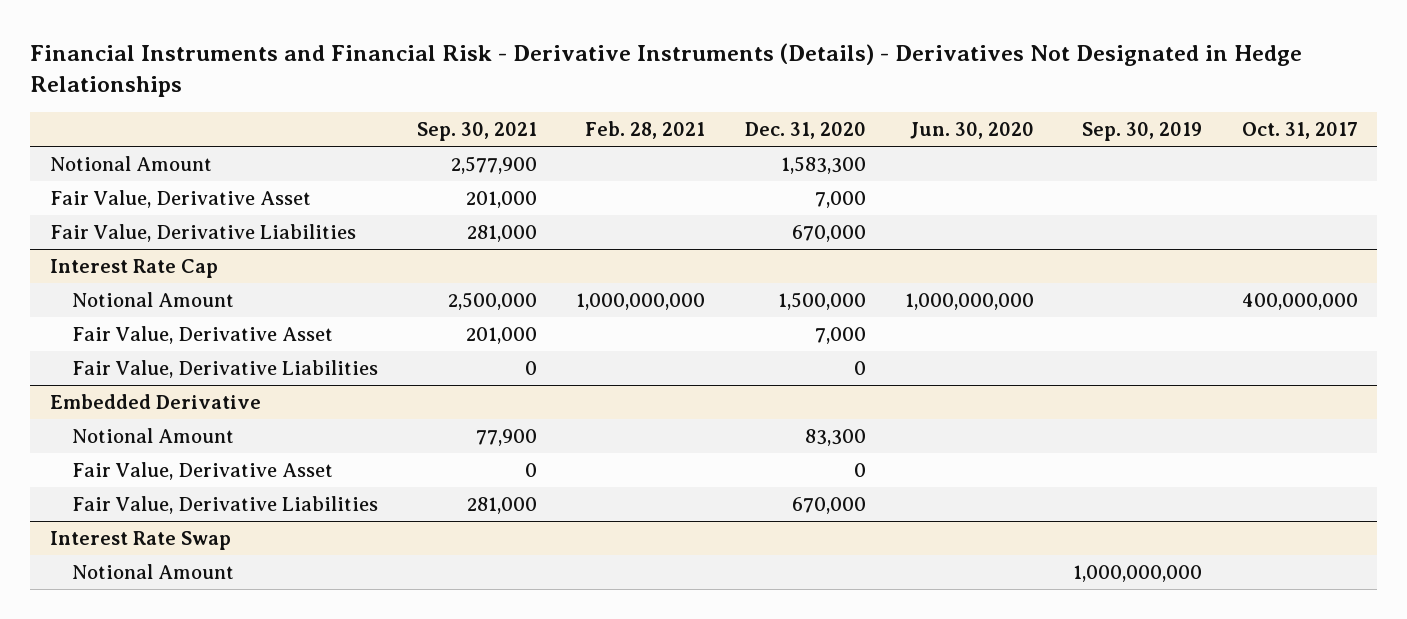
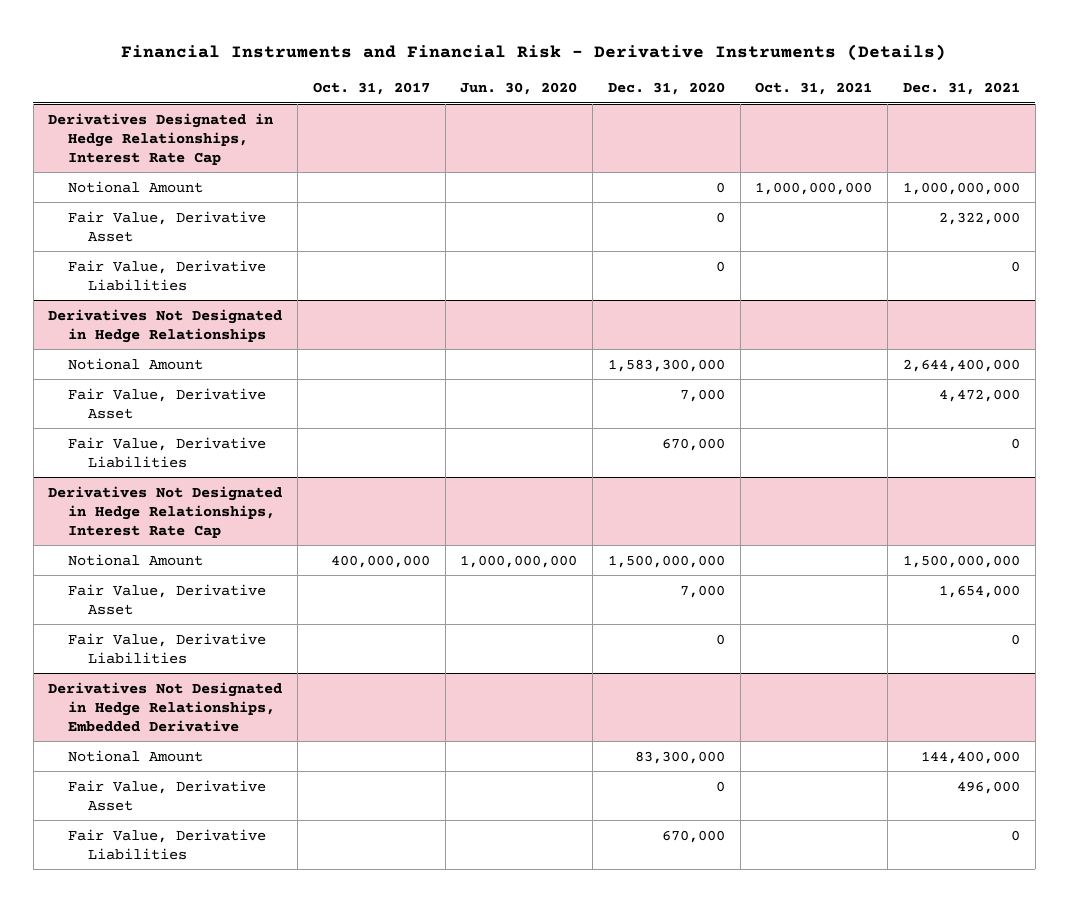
[30,43,1303,98] Financial Instruments and Financial Risk - Derivative Instruments (Details) - Derivatives Not Designated in Hedge Relationships -> [121,44,947,62] Financial Instruments and Financial Risk - Derivative Instruments (Details)
[417,122,538,142] Sep. 30, 2021 -> none
[585,121,706,140] Feb. 28, 2021 -> none
[1082,122,1203,142] Sep. 30, 2019 -> none
none -> [755,82,873,96] Oct. 31, 2021
none -> [902,82,1020,96] Dec. 31, 2021
none -> [48,112,275,165] Derivatives Designated in Hedge Relationships, Interest Rate Cap
[780,155,866,174] 1,583,300 -> [715,181,725,193] 0
none -> [68,210,267,242] Fair Value, Derivative Asset
none -> [68,259,267,291] Fair Value, Derivative Liabilities
none -> [48,308,283,343] Derivatives Not Designated in Hedge Relationships
none -> [68,357,204,370] Notional Amount
[49,258,218,278] Interest Rate Cap -> none
none -> [48,485,283,538] Derivatives Not Designated in Hedge Relationships, Interest Rate Cap
[777,291,866,310] 1,500,000 -> [607,554,725,568] 1,500,000,000
[49,393,261,409] Embedded Derivative -> none
none -> [48,681,283,732] Derivatives Not Designated in Hedge Relationships, Embedded Derivative
[804,428,866,446] 83,300 -> [634,750,725,764] 83,300,000
[49,530,231,550] Interest Rate Swap -> none
[71,563,234,579] Notional Amount -> none

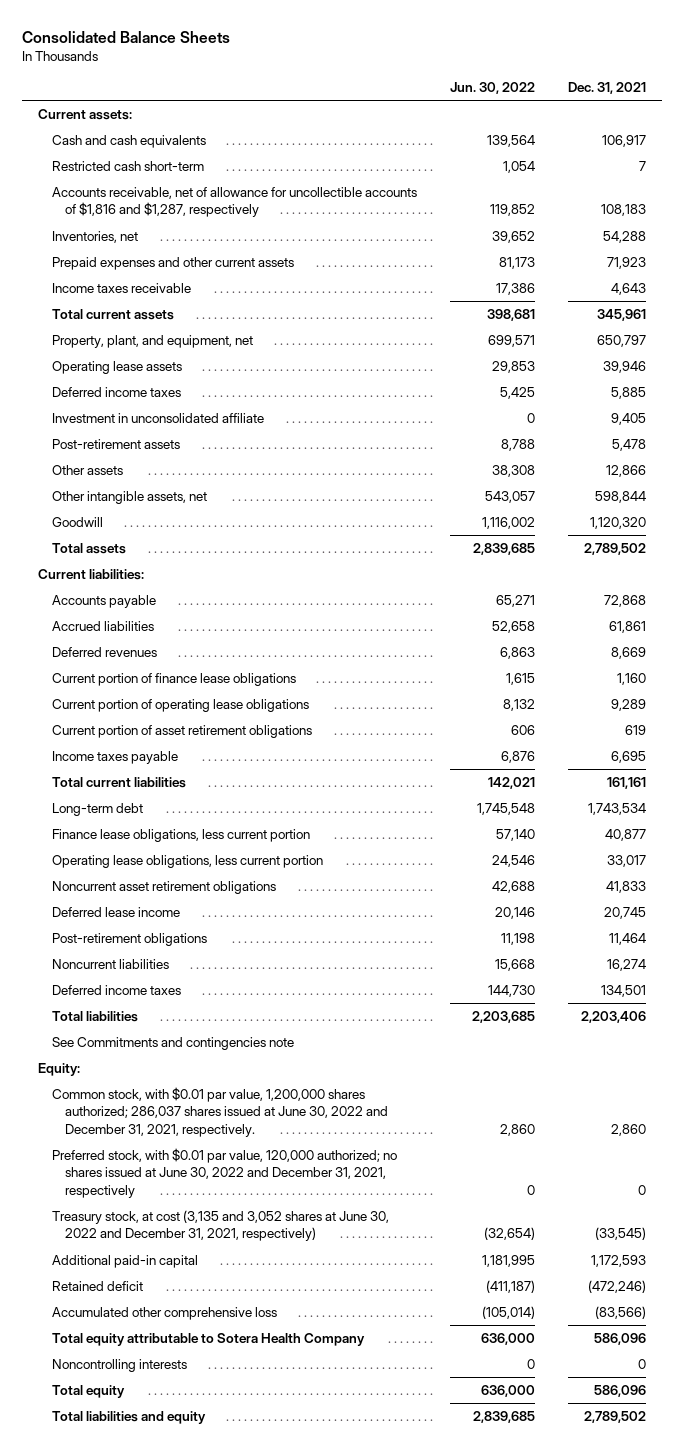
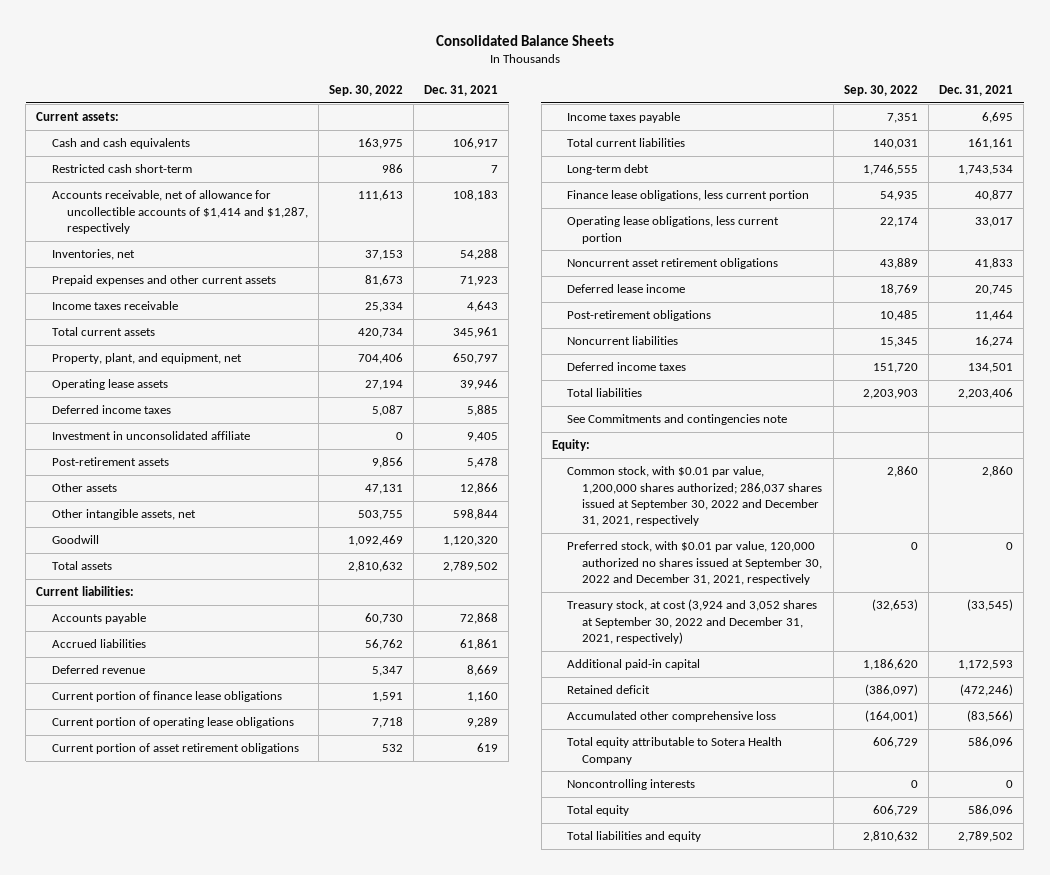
[449,82,535,95] Jun. 30, 2022 -> none
none -> [329,84,404,96] Sep. 30, 2022
[51,187,417,218] Accounts receivable, net of allowance for uncollectible accounts of $1,816 and $1,287, respectively -> [51,190,309,234] Accounts receivable, net of allowance for uncollectible accounts of $1,414 and $1,287, respectively
[51,647,157,658] Deferred revenues -> [51,665,145,675] Deferred revenue
[51,1087,389,1137] Common stock, with $0.01 par value, 1,200,000 shares authorized; 286,037 shares issued at June 30, 2022 and December 31, 2021, respectively. -> [566,466,823,527] Common stock, with $0.01 par value, 1,200,000 shares authorized; 286,037 shares issued at September 30, 2022 and December 31, 2021, respectively
[51,1148,397,1198] Preferred stock, with $0.01 par value, 120,000 authorized; no shares issued at June 30, 2022 and December 31, 2021, respectively -> [566,541,823,585] Preferred stock, with $0.01 par value, 120,000 authorized no shares issued at September 30, 2022 and December 31, 2021, respectively
[51,1210,389,1242] Treasury stock, at cost (3,135 and 3,052 shares at June 30, 2022 and December 31, 2021, respectively) -> [566,599,817,644] Treasury stock, at cost (3,924 and 3,052 shares at September 30, 2022 and December 31, 2021, respectively)

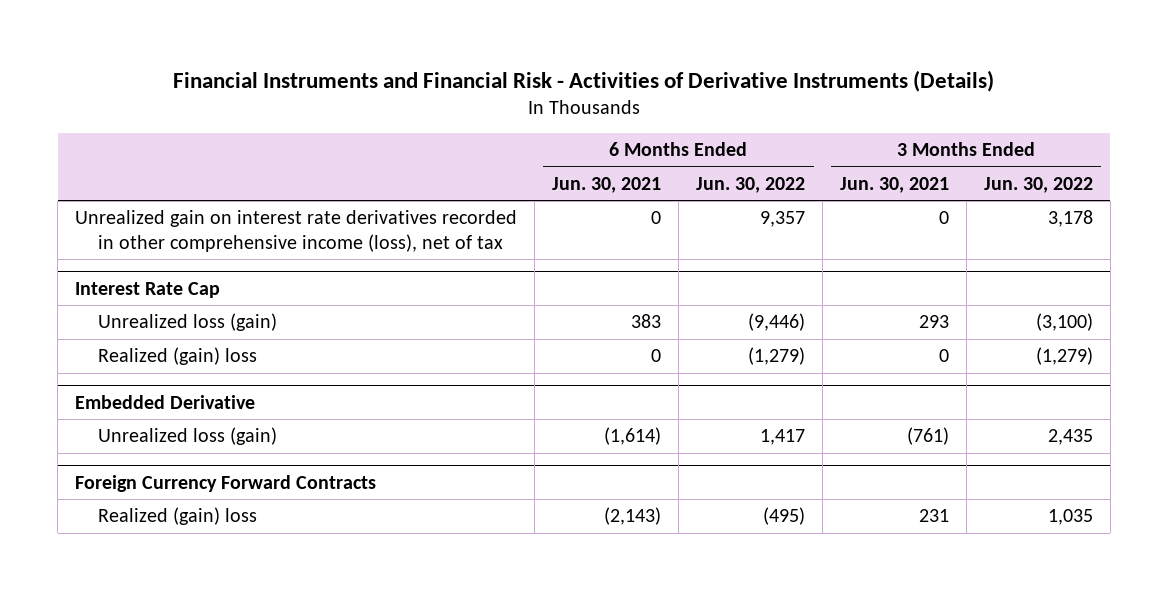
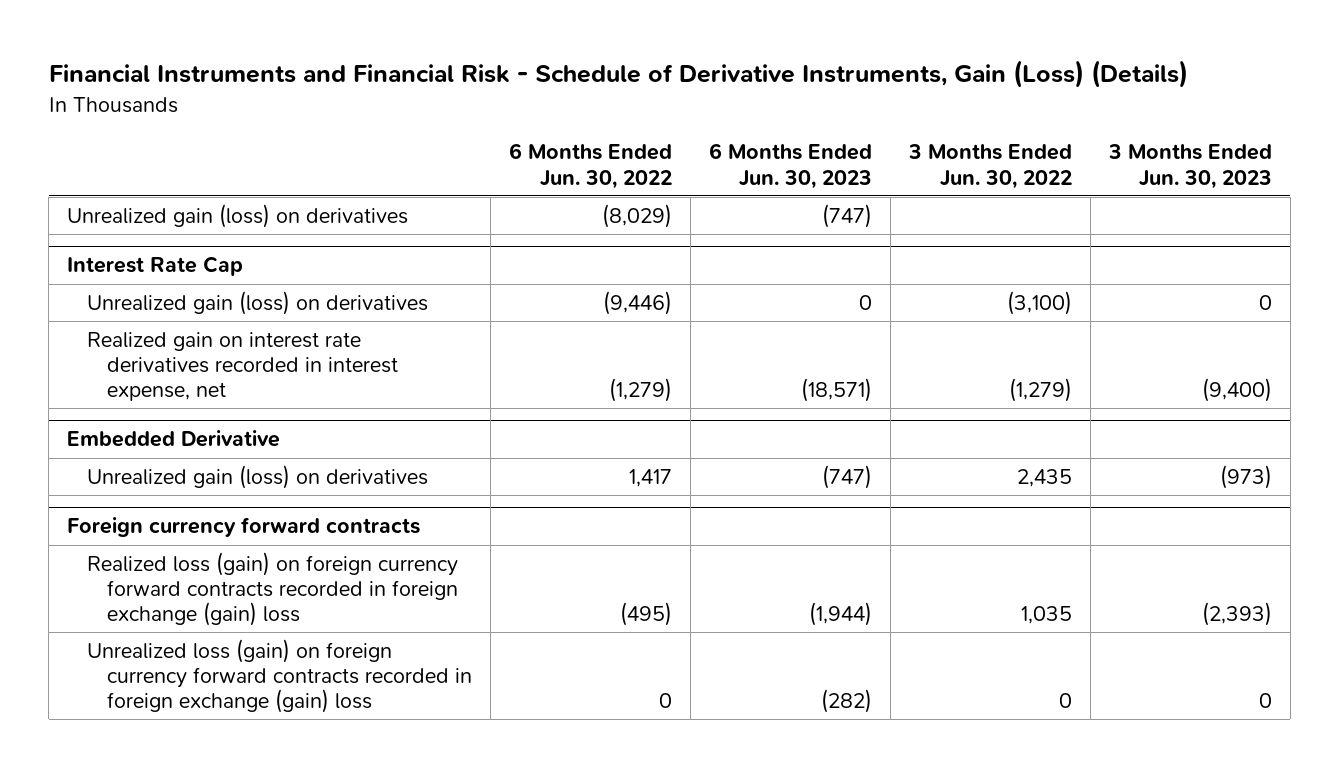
[172,69,994,92] Financial Instruments and Financial Risk - Activities of Derivative Instruments (Details) -> [48,60,1188,89] Financial Instruments and Financial Risk - Schedule of Derivative Instruments, Gain (Loss) (Details)
[551,177,661,194] Jun. 30, 2021 -> none
[839,177,949,194] Jun. 30, 2021 -> none
none -> [708,143,872,189] 6 Months Ended Jun. 30, 2023
none -> [1107,144,1272,189] 3 Months Ended Jun. 30, 2023
[74,210,517,252] Unrealized gain on interest rate derivatives recorded in other comprehensive income (loss), net of tax -> none
none -> [67,203,409,228] Unrealized gain (loss) on derivatives
[97,313,277,332] Unrealized loss (gain) -> [87,290,429,315] Unrealized gain (loss) on derivatives
[97,347,257,366] Realized (gain) loss -> [87,331,399,402] Realized gain on interest rate derivatives recorded in interest expense, net
[97,427,277,446] Unrealized loss (gain) -> [87,464,429,489] Unrealized gain (loss) on derivatives
[74,474,376,492] Foreign Currency Forward Contracts -> [67,517,421,538] Foreign currency forward contracts
[97,507,257,526] Realized (gain) loss -> [87,551,459,627] Realized loss (gain) on foreign currency forward contracts recorded in foreign exchange (gain) loss
none -> [87,638,473,714] Unrealized loss (gain) on foreign currency forward contracts recorded in foreign exchange (gain) loss

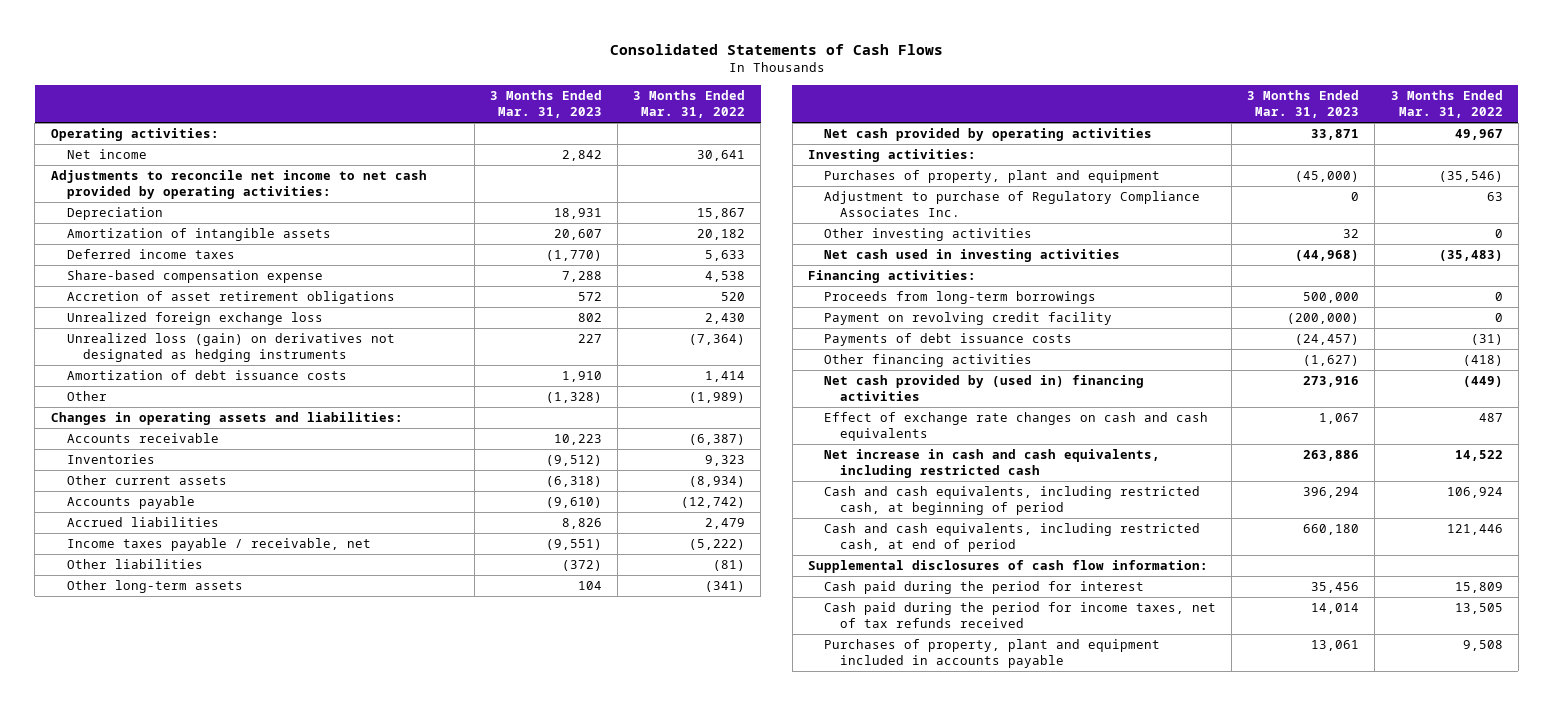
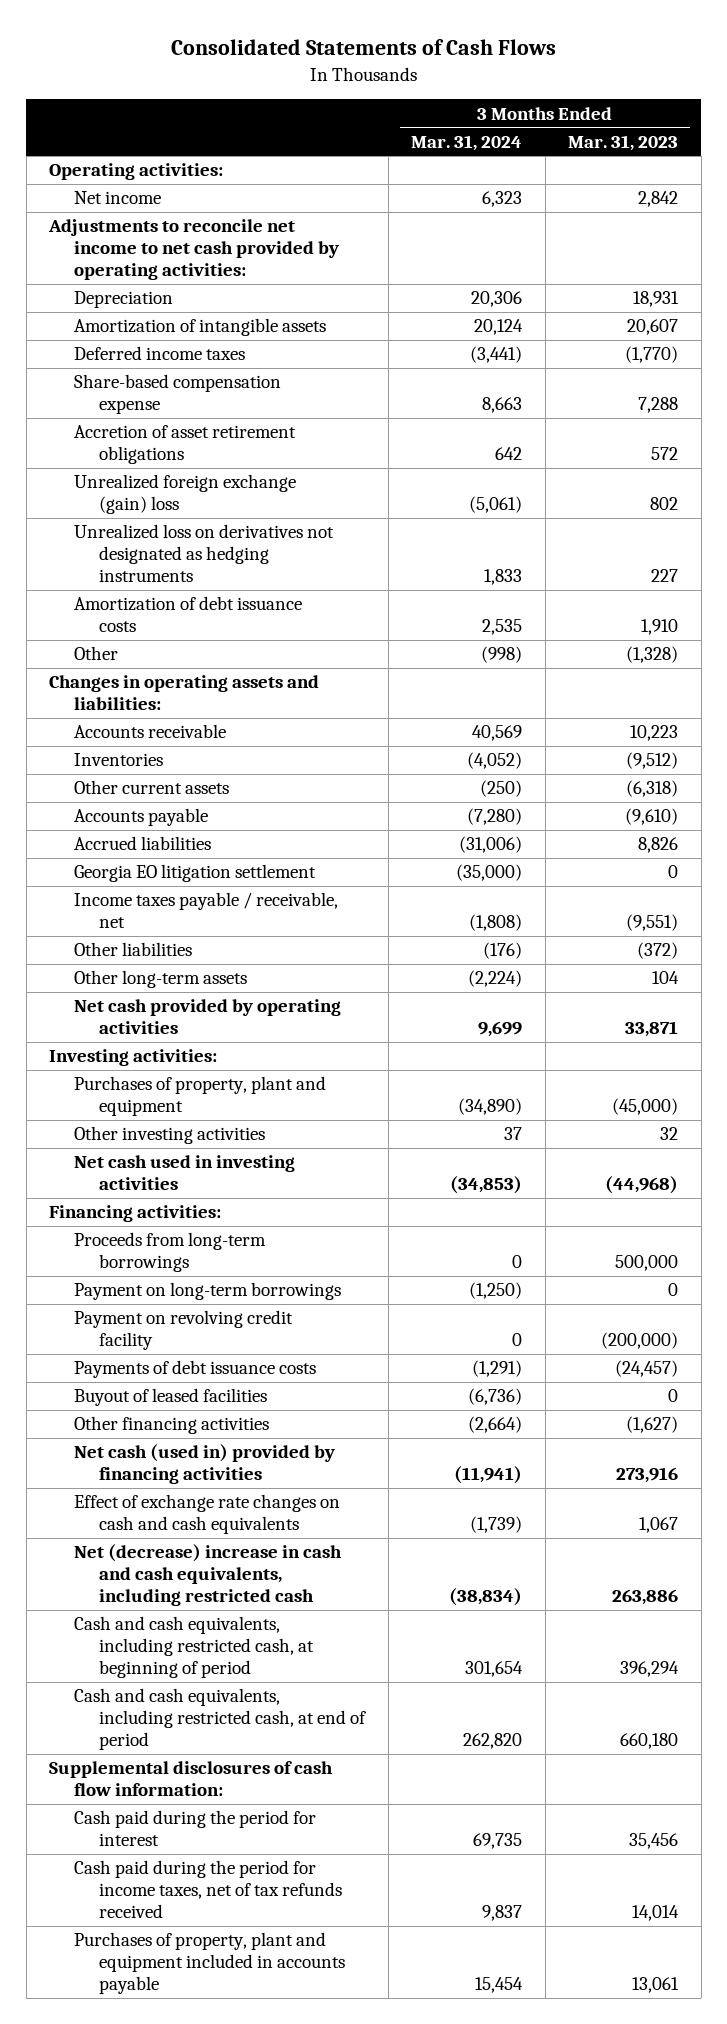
[632,89,745,119] 3 Months Ended Mar. 31, 2022 -> none
none -> [411,134,523,151] Mar. 31, 2024
[66,312,323,326] Unrealized foreign exchange loss -> [74,474,297,515] Unrealized foreign exchange (gain) loss
[66,333,395,363] Unrealized loss (gain) on derivatives not designated as hedging instruments -> [74,524,335,582] Unrealized loss on derivatives not designated as hedging instruments
none -> [74,864,317,883] Georgia EO litigation settlement
[824,191,1201,218] Adjustment to purchase of Regulatory Compliance Associates Inc. -> none
none -> [74,1282,342,1301] Payment on long-term borrowings
none -> [74,1388,268,1407] Buyout of leased facilities
[824,375,1145,402] Net cash provided by (used in) financing activities -> [74,1444,336,1485] Net cash (used in) provided by financing activities
[824,449,1161,479] Net increase in cash and cash equivalents, including restricted cash -> [74,1544,343,1606] Net (decrease) increase in cash and cash equivalents, including restricted cash

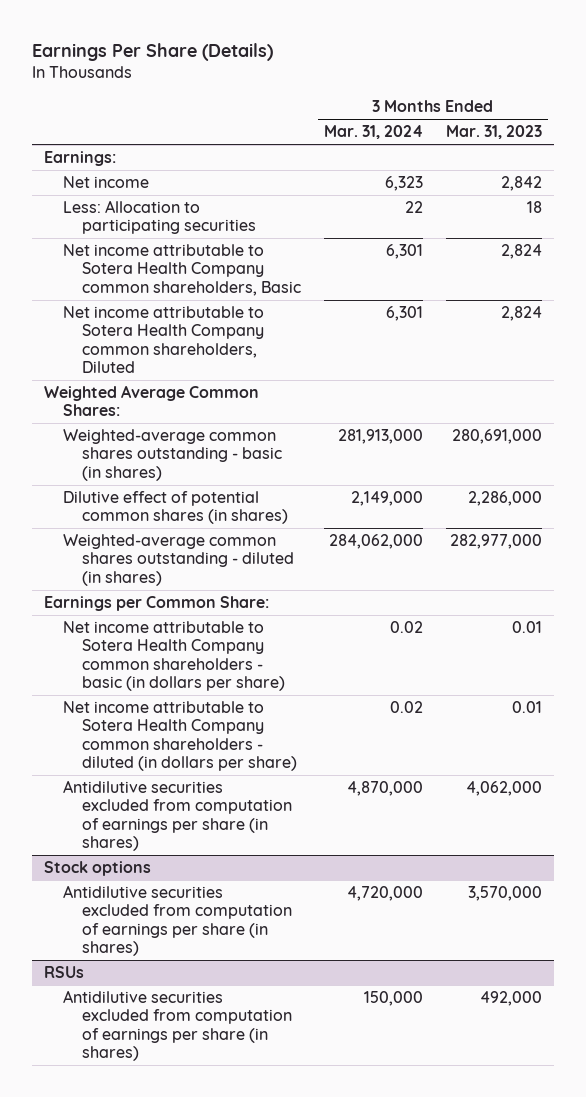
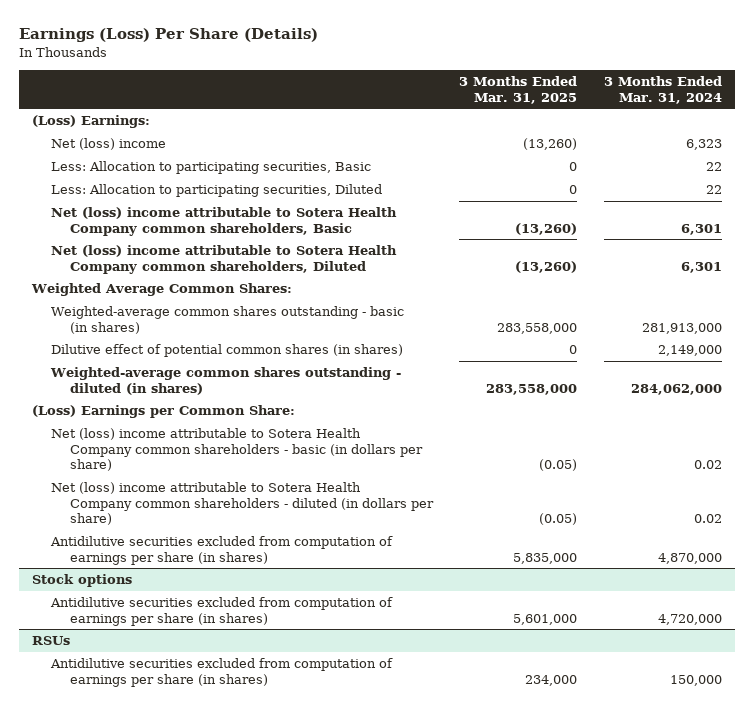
[32,42,274,61] Earnings Per Share (Details) -> [18,28,318,43] Earnings (Loss) Per Share (Details)
[446,125,543,140] Mar. 31, 2023 -> none
none -> [459,76,578,104] 3 Months Ended Mar. 31, 2025
[43,151,116,167] Earnings: -> [32,115,151,129] (Loss) Earnings:
[62,176,149,189] Net income -> [50,138,166,151] Net (loss) income
[62,200,256,235] Less: Allocation to participating securities -> [50,161,371,175] Less: Allocation to participating securities, Basic
none -> [50,184,382,198] Less: Allocation to participating securities, Diluted
[62,244,301,296] Net income attributable to Sotera Health Company common shareholders, Basic -> [50,207,397,236] Net (loss) income attributable to Sotera Health Company common shareholders, Basic
[62,306,264,374] Net income attributable to Sotera Health Company common shareholders, Diluted -> [50,245,397,274] Net (loss) income attributable to Sotera Health Company common shareholders, Diluted
[43,596,269,612] Earnings per Common Share: -> [32,405,296,419] (Loss) Earnings per Common Share:
[62,621,285,692] Net income attributable to Sotera Health Company common shareholders - basic (in dollars per share) -> [50,428,423,472] Net (loss) income attributable to Sotera Health Company common shareholders - basic (in dollars per share)
[62,701,297,772] Net income attributable to Sotera Health Company common shareholders - diluted (in dollars per share) -> [50,482,434,526] Net (loss) income attributable to Sotera Health Company common shareholders - diluted (in dollars per share)

